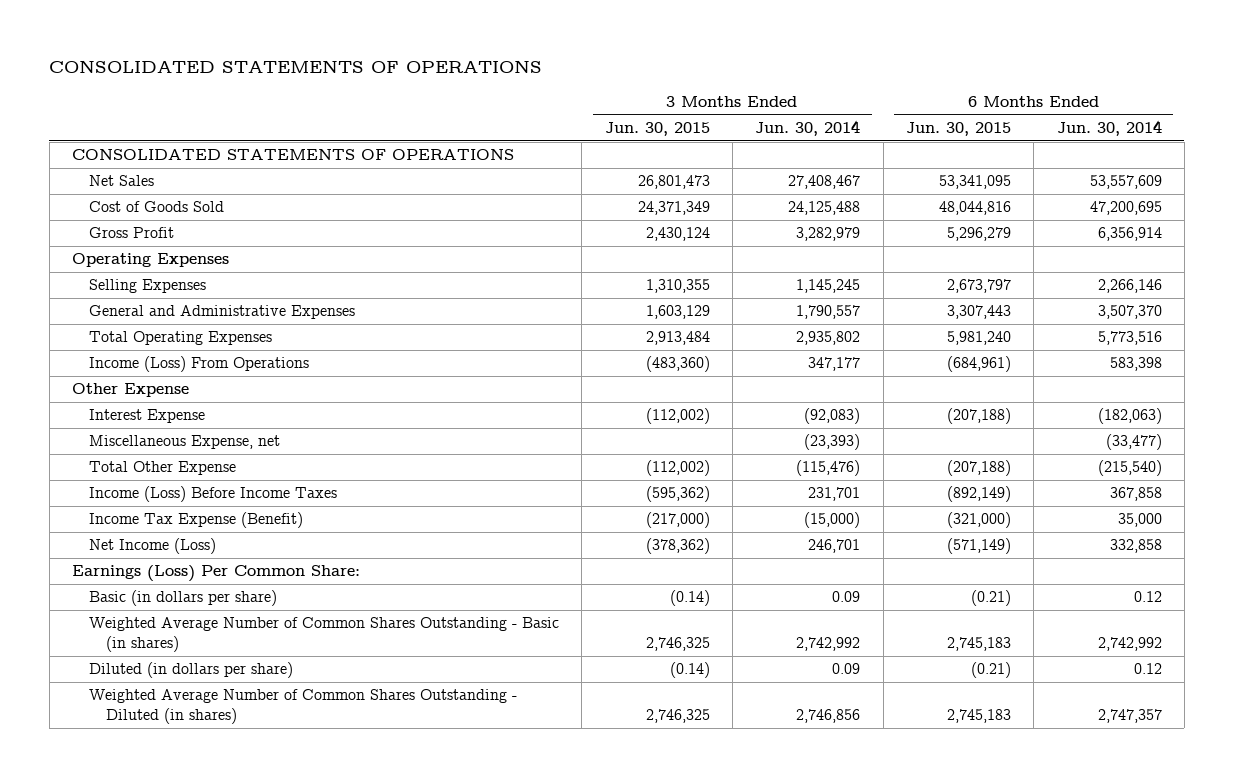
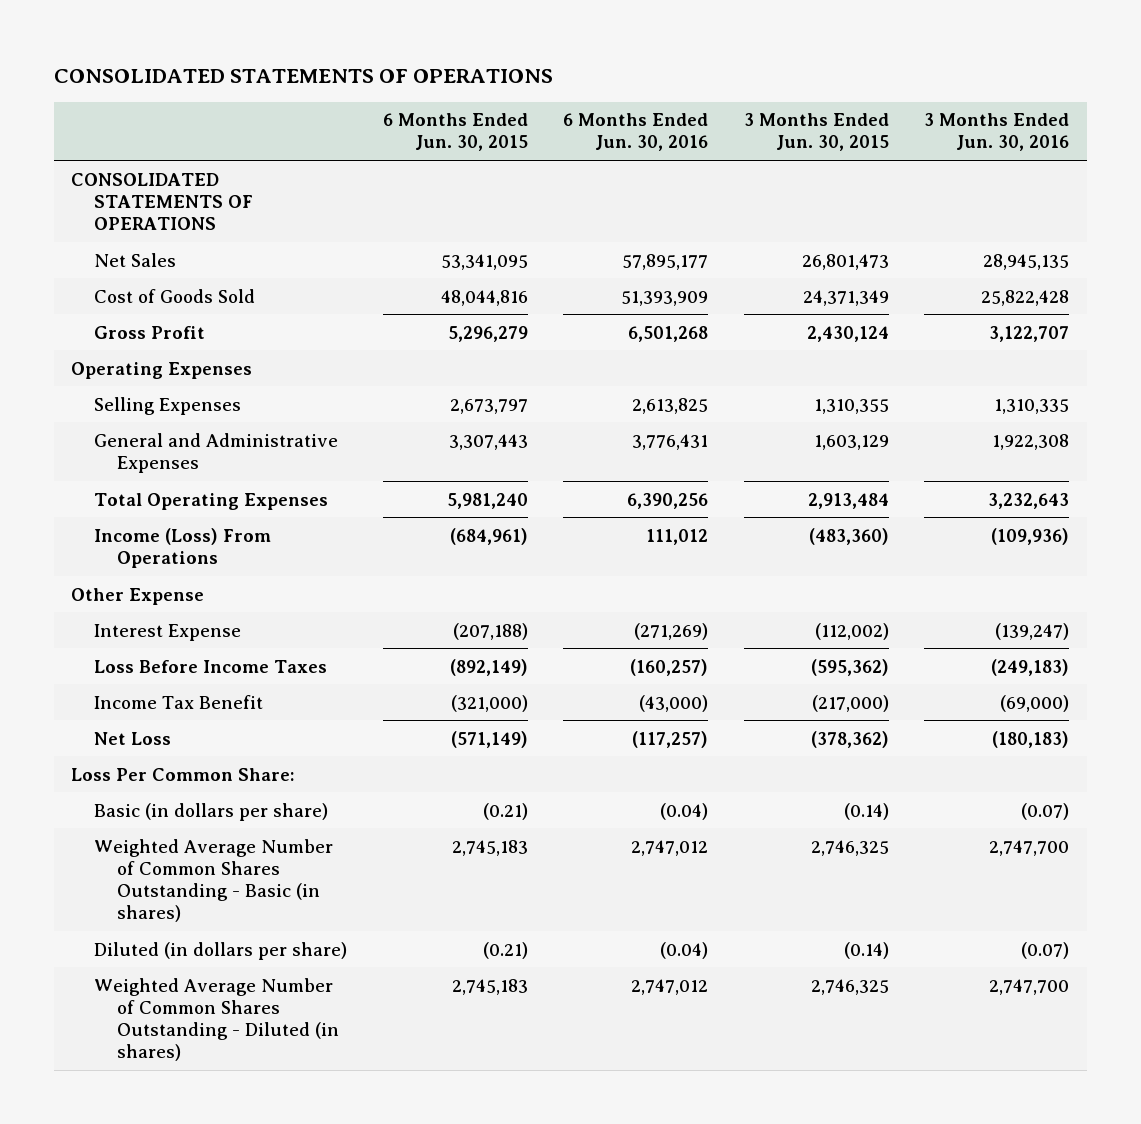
[755,120,861,137] Jun. 30, 2014 -> none
[1056,120,1162,137] Jun. 30, 2014 -> none
none -> [563,113,709,152] 6 Months Ended Jun. 30, 2016
none -> [924,113,1070,152] 3 Months Ended Jun. 30, 2016
[88,435,280,450] Miscellaneous Expense, net -> none
[88,461,236,476] Total Other Expense -> none
[88,486,337,503] Income (Loss) Before Income Taxes -> [94,659,328,673] Loss Before Income Taxes
[88,512,303,529] Income Tax Expense (Benefit) -> [94,694,264,709] Income Tax Benefit
[88,538,216,555] Net Income (Loss) -> [94,731,172,745] Net Loss
[72,565,361,583] Earnings (Loss) Per Common Share: -> [71,767,296,781] Loss Per Common Share:

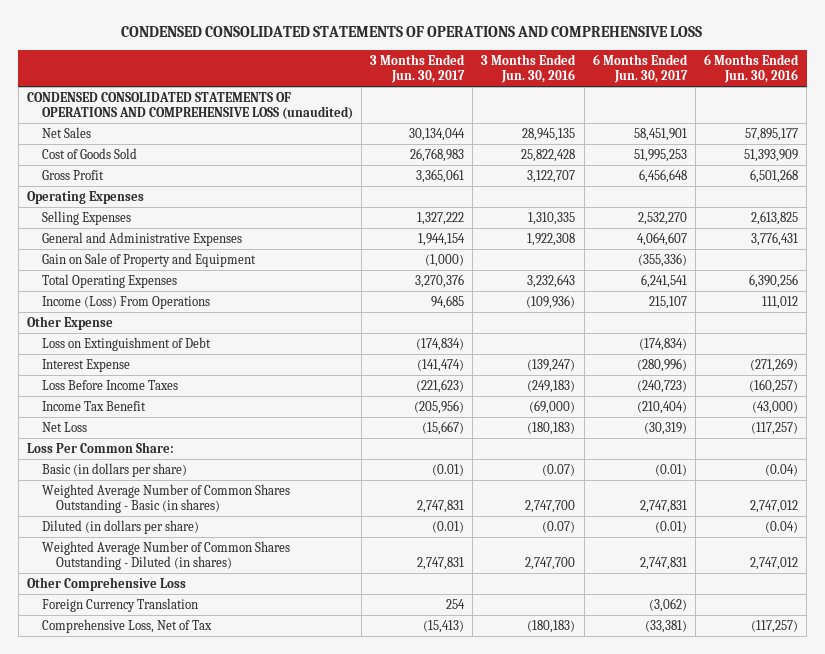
[53,68,553,83] CONSOLIDATED STATEMENTS OF OPERATIONS -> [121,26,703,38] CONDENSED CONSOLIDATED STATEMENTS OF OPERATIONS AND COMPREHENSIVE LOSS
[382,113,528,152] 6 Months Ended Jun. 30, 2015 -> none
[743,113,889,152] 3 Months Ended Jun. 30, 2015 -> none
none -> [370,53,466,84] 3 Months Ended Jun. 30, 2017
none -> [592,53,688,84] 6 Months Ended Jun. 30, 2017
[71,172,254,231] CONSOLIDATED STATEMENTS OF OPERATIONS -> [26,91,353,121] CONDENSED CONSOLIDATED STATEMENTS OF OPERATIONS AND COMPREHENSIVE LOSS (unaudited)
none -> [41,252,256,267] Gain on Sale of Property and Equipment
none -> [41,336,211,351] Loss on Extinguishment of Debt
none -> [26,576,186,591] Other Comprehensive Loss
none -> [41,597,198,612] Foreign Currency Translation
none -> [41,618,212,633] Comprehensive Loss, Net of Tax

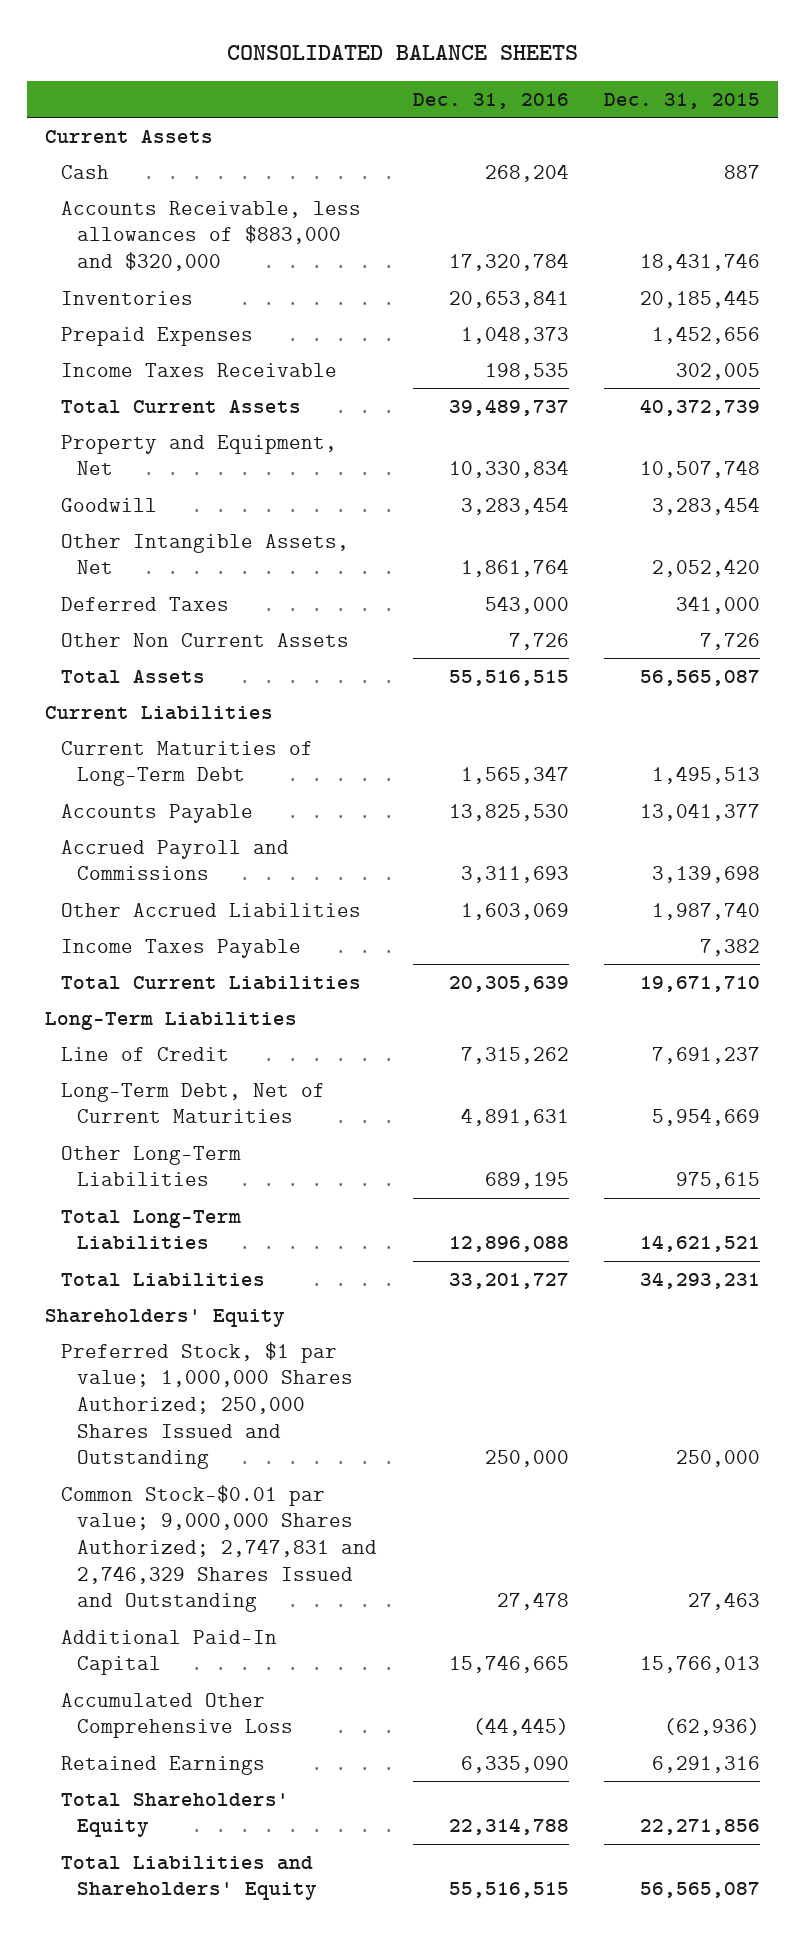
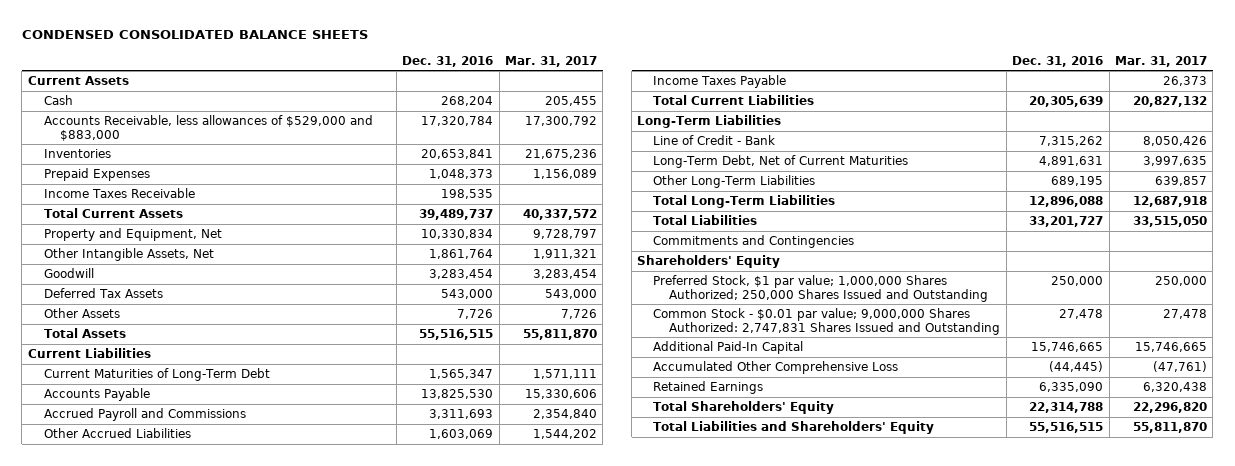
[226,44,578,60] CONSOLIDATED BALANCE SHEETS -> [21,30,368,40] CONDENSED CONSOLIDATED BALANCE SHEETS
[604,92,761,109] Dec. 31, 2015 -> none
none -> [505,55,598,67] Mar. 31, 2017
[60,200,361,271] Accounts Receivable, less allowances of $883,000 and $320,000 -> [43,114,373,141] Accounts Receivable, less allowances of $529,000 and $883,000
[60,497,157,512] Goodwill -> [43,267,94,278] Goodwill
[60,596,229,611] Deferred Taxes -> [43,287,163,298] Deferred Tax Assets
[60,632,349,647] Other Non Current Assets -> [43,307,120,318] Other Assets
[60,1046,229,1061] Line of Credit -> [653,134,776,145] Line of Credit - Bank
none -> [653,234,855,248] Commitments and Contingencies
[60,1484,378,1613] Common Stock-$0.01 par value; 9,000,000 Shares Authorized; 2,747,831 and 2,746,329 Shares Issued and Outstanding -> [653,307,1001,335] Common Stock - $0.01 par value; 9,000,000 Shares Authorized: 2,747,831 Shares Issued and Outstanding

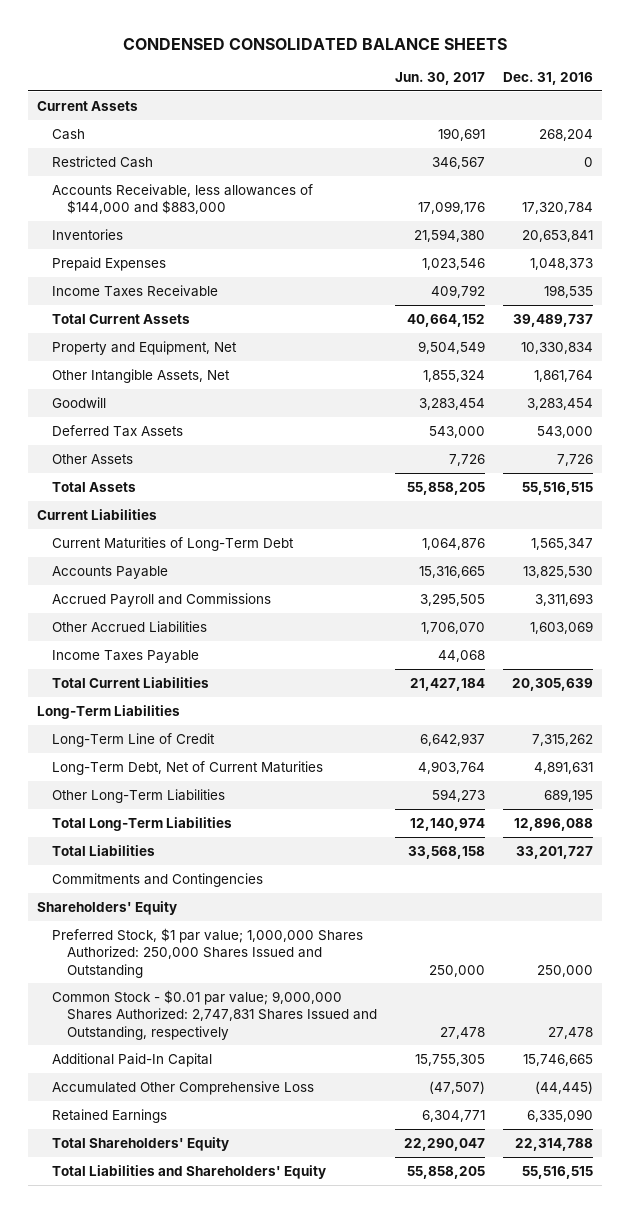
[505,55,598,67] Mar. 31, 2017 -> none
none -> [395,72,486,86] Jun. 30, 2017
none -> [52,155,154,168] Restricted Cash
[43,114,373,141] Accounts Receivable, less allowances of $529,000 and $883,000 -> [52,183,314,215] Accounts Receivable, less allowances of $144,000 and $883,000
[653,134,776,145] Line of Credit - Bank -> [52,732,216,747] Long-Term Line of Credit
[653,274,989,302] Preferred Stock, $1 par value; 1,000,000 Shares Authorized; 250,000 Shares Issued and Outstanding -> [52,927,364,978] Preferred Stock, $1 par value; 1,000,000 Shares Authorized: 250,000 Shares Issued and Outstanding
[653,307,1001,335] Common Stock - $0.01 par value; 9,000,000 Shares Authorized: 2,747,831 Shares Issued and Outstanding -> [52,989,378,1040] Common Stock - $0.01 par value; 9,000,000 Shares Authorized: 2,747,831 Shares Issued and Outstanding, respectively

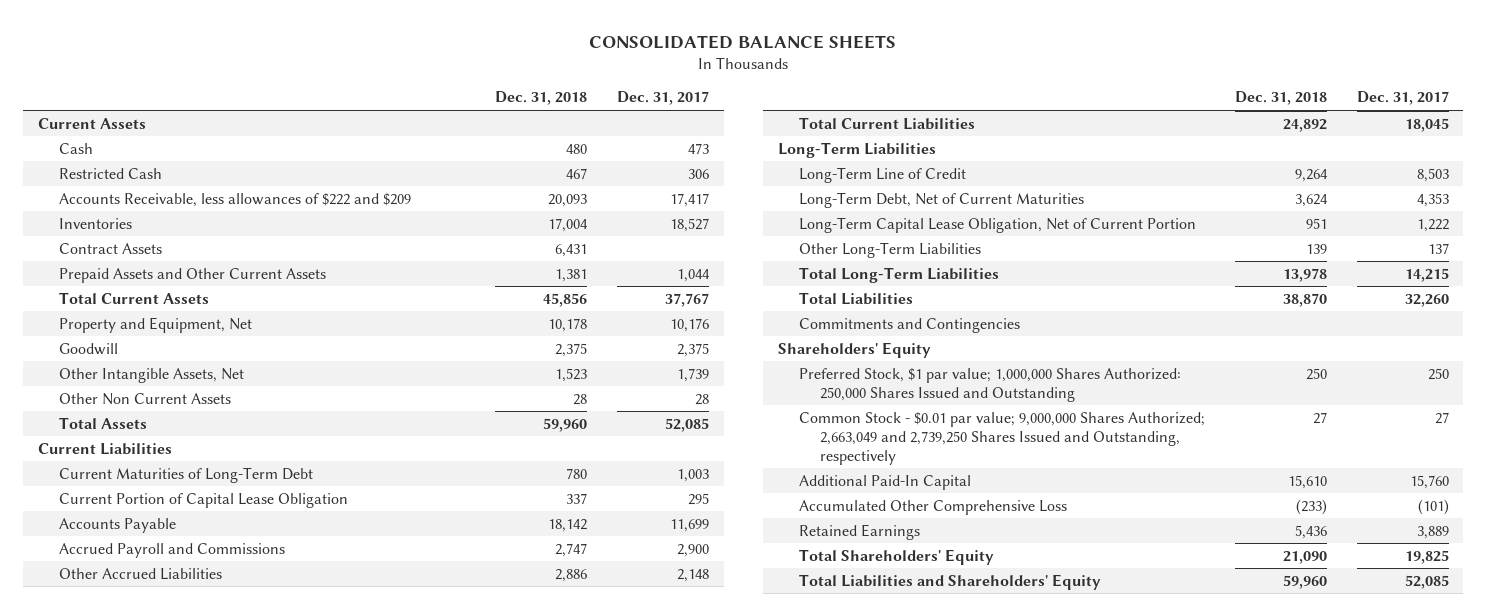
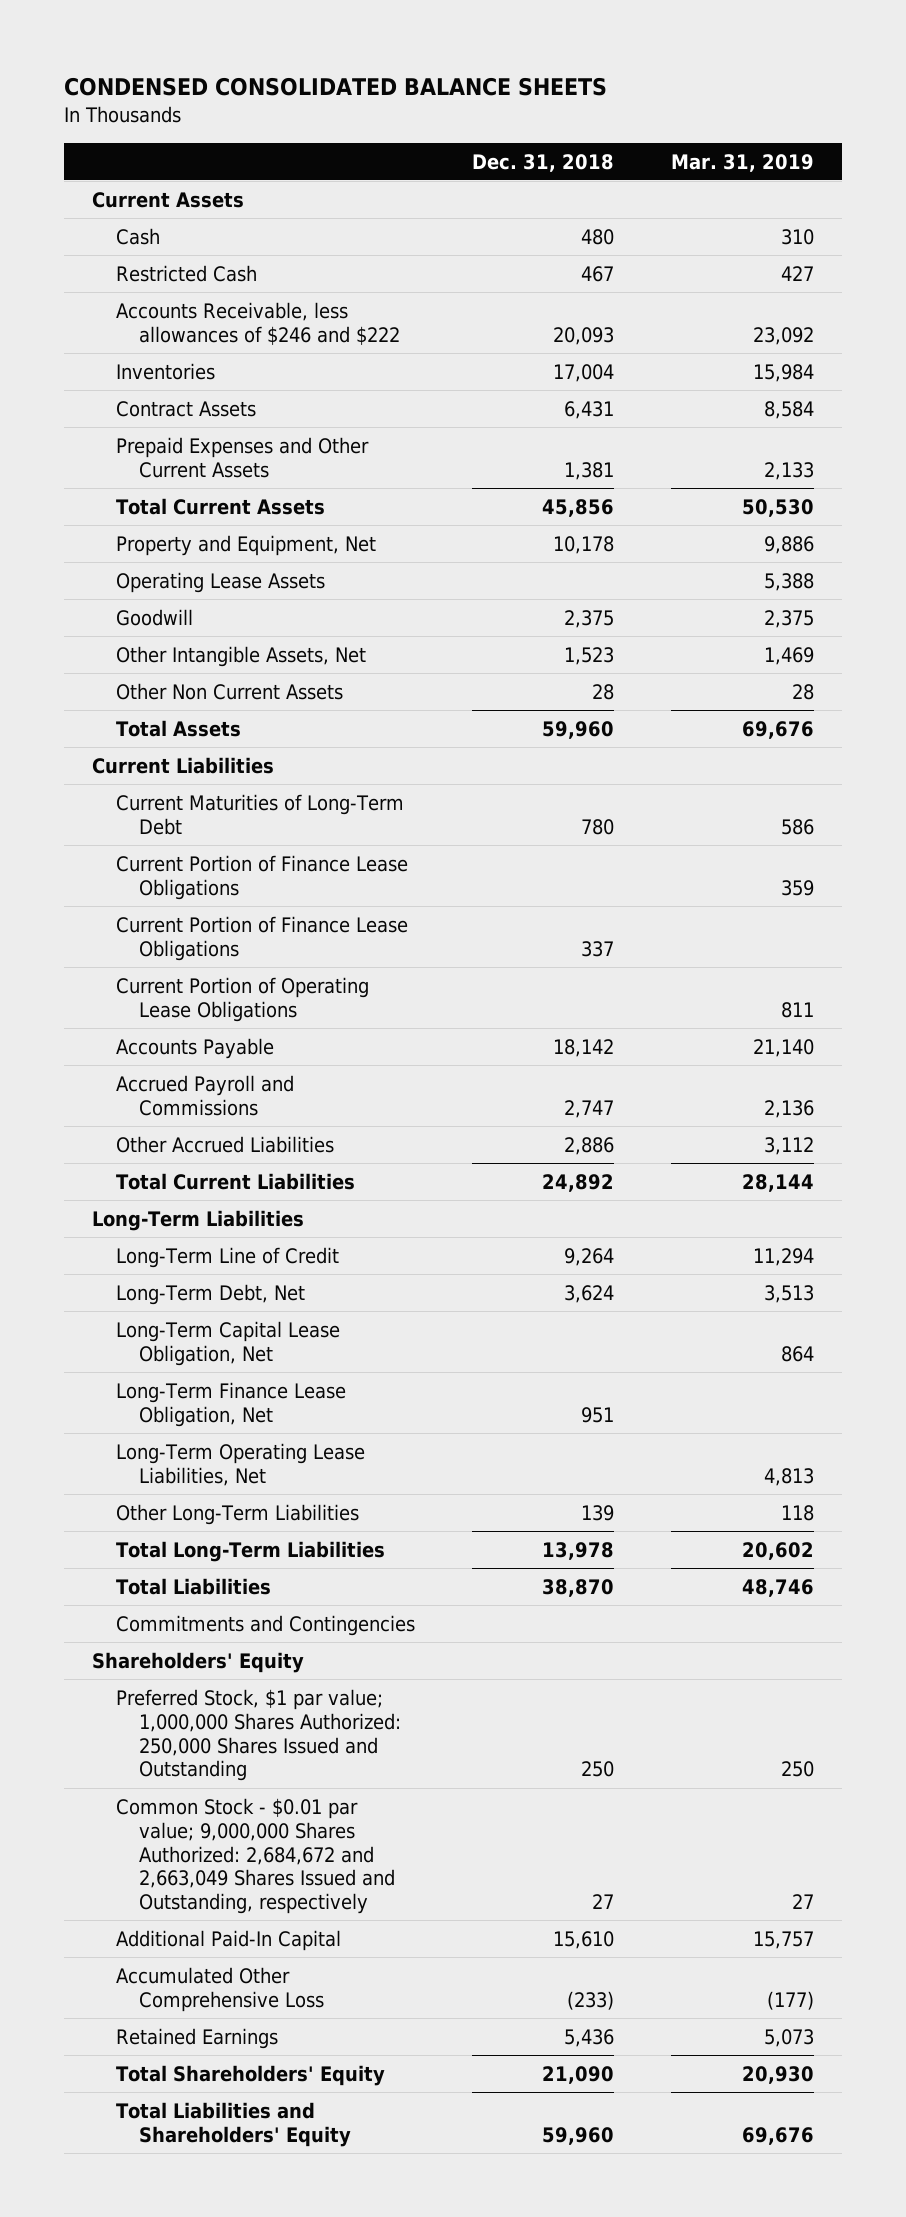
[589,34,897,49] CONSOLIDATED BALANCE SHEETS -> [63,77,607,97] CONDENSED CONSOLIDATED BALANCE SHEETS
[616,91,709,106] Dec. 31, 2017 -> none
none -> [670,153,814,172] Mar. 31, 2019
[58,192,411,207] Accounts Receivable, less allowances of $222 and $209 -> [115,302,401,345] Accounts Receivable, less allowances of $246 and $222
[58,267,326,283] Prepaid Assets and Other Current Assets -> [115,437,369,478] Prepaid Expenses and Other Current Assets
none -> [115,572,325,594] Operating Lease Assets
none -> [115,855,408,900] Current Portion of Finance Lease Obligations
[58,492,348,508] Current Portion of Capital Lease Obligation -> [115,916,408,961] Current Portion of Finance Lease Obligations
none -> [115,977,369,1022] Current Portion of Operating Lease Obligations
[798,191,1084,208] Long-Term Debt, Net of Current Maturities -> [115,1284,305,1306] Long-Term Debt, Net
none -> [115,1321,340,1366] Long-Term Capital Lease Obligation, Net
[798,216,1196,233] Long-Term Capital Lease Obligation, Net of Current Portion -> [115,1382,346,1427] Long-Term Finance Lease Obligation, Net
none -> [115,1443,365,1486] Long-Term Operating Lease Liabilities, Net
[798,411,1205,465] Common Stock - $0.01 par value; 9,000,000 Shares Authorized; 2,663,049 and 2,739,250 Shares Issued and Outstanding, respectively -> [115,1798,396,1915] Common Stock - $0.01 par value; 9,000,000 Shares Authorized: 2,684,672 and 2,663,049 Shares Issued and Outstanding, respectively

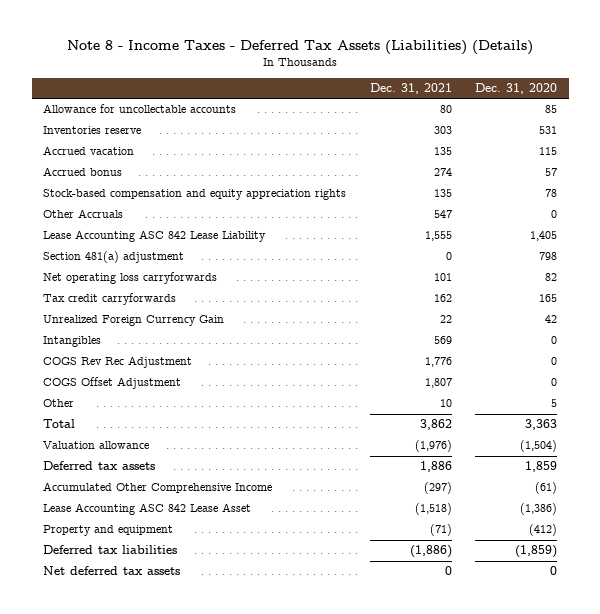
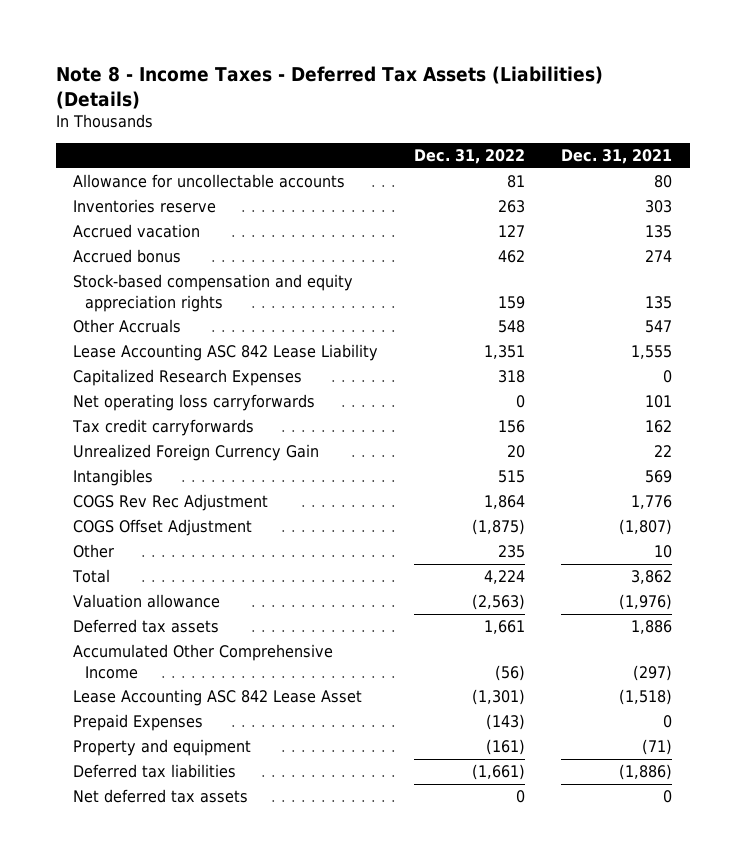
[474,83,557,95] Dec. 31, 2020 -> none
none -> [414,149,526,165] Dec. 31, 2022
[43,251,185,264] Section 481(a) adjustment -> none
none -> [73,369,303,387] Capitalized Research Expenses
[424,378,452,389] 1,807 -> [618,519,672,536] (1,807)
none -> [73,714,204,732] Prepaid Expenses

